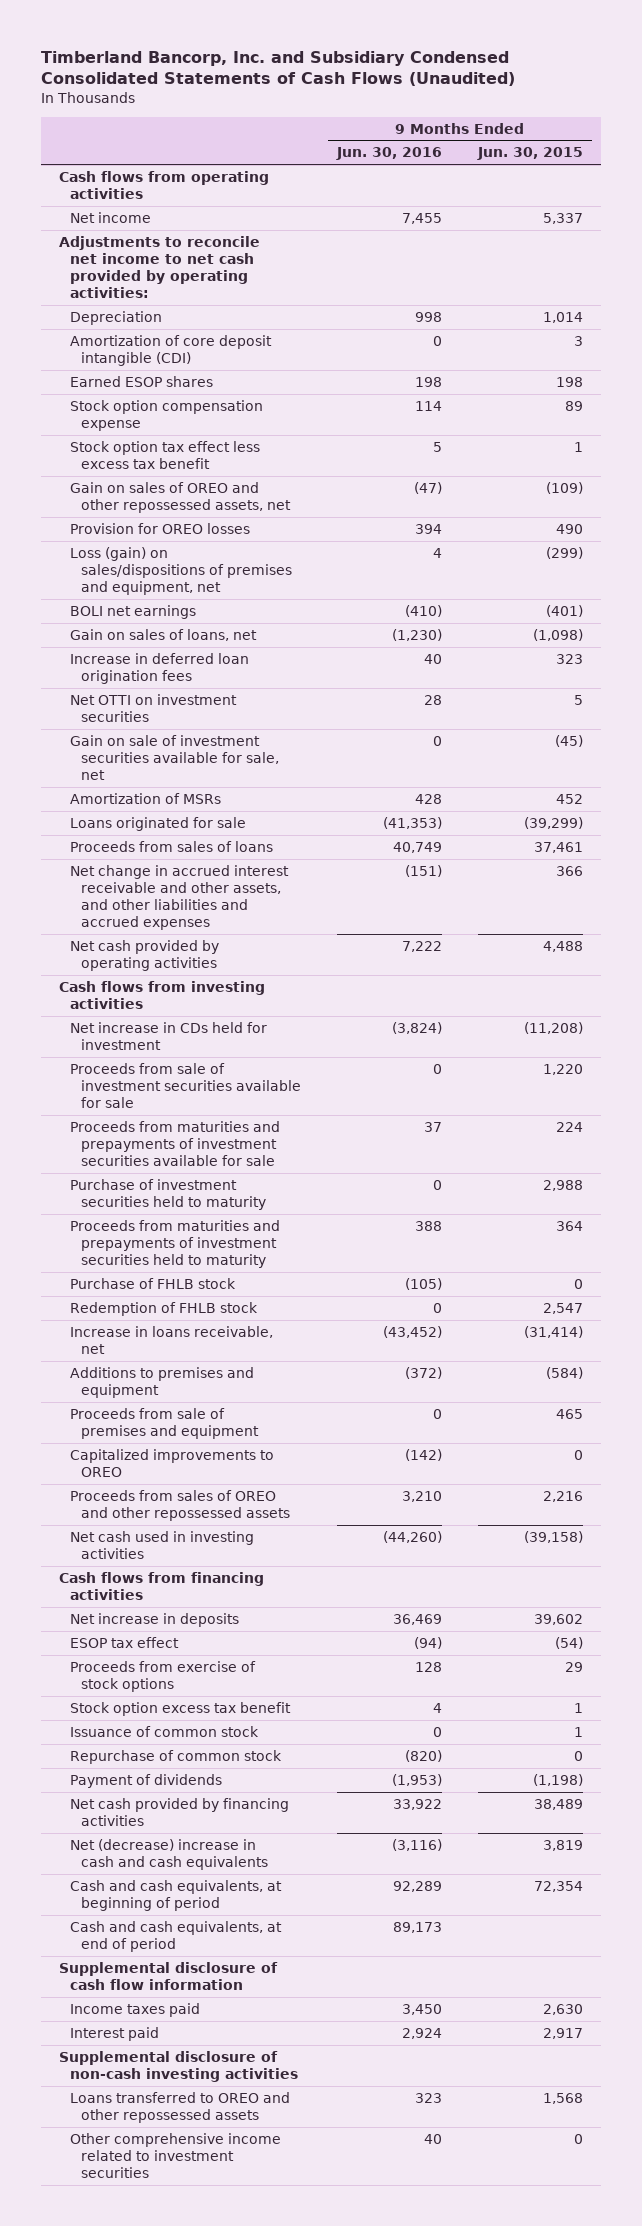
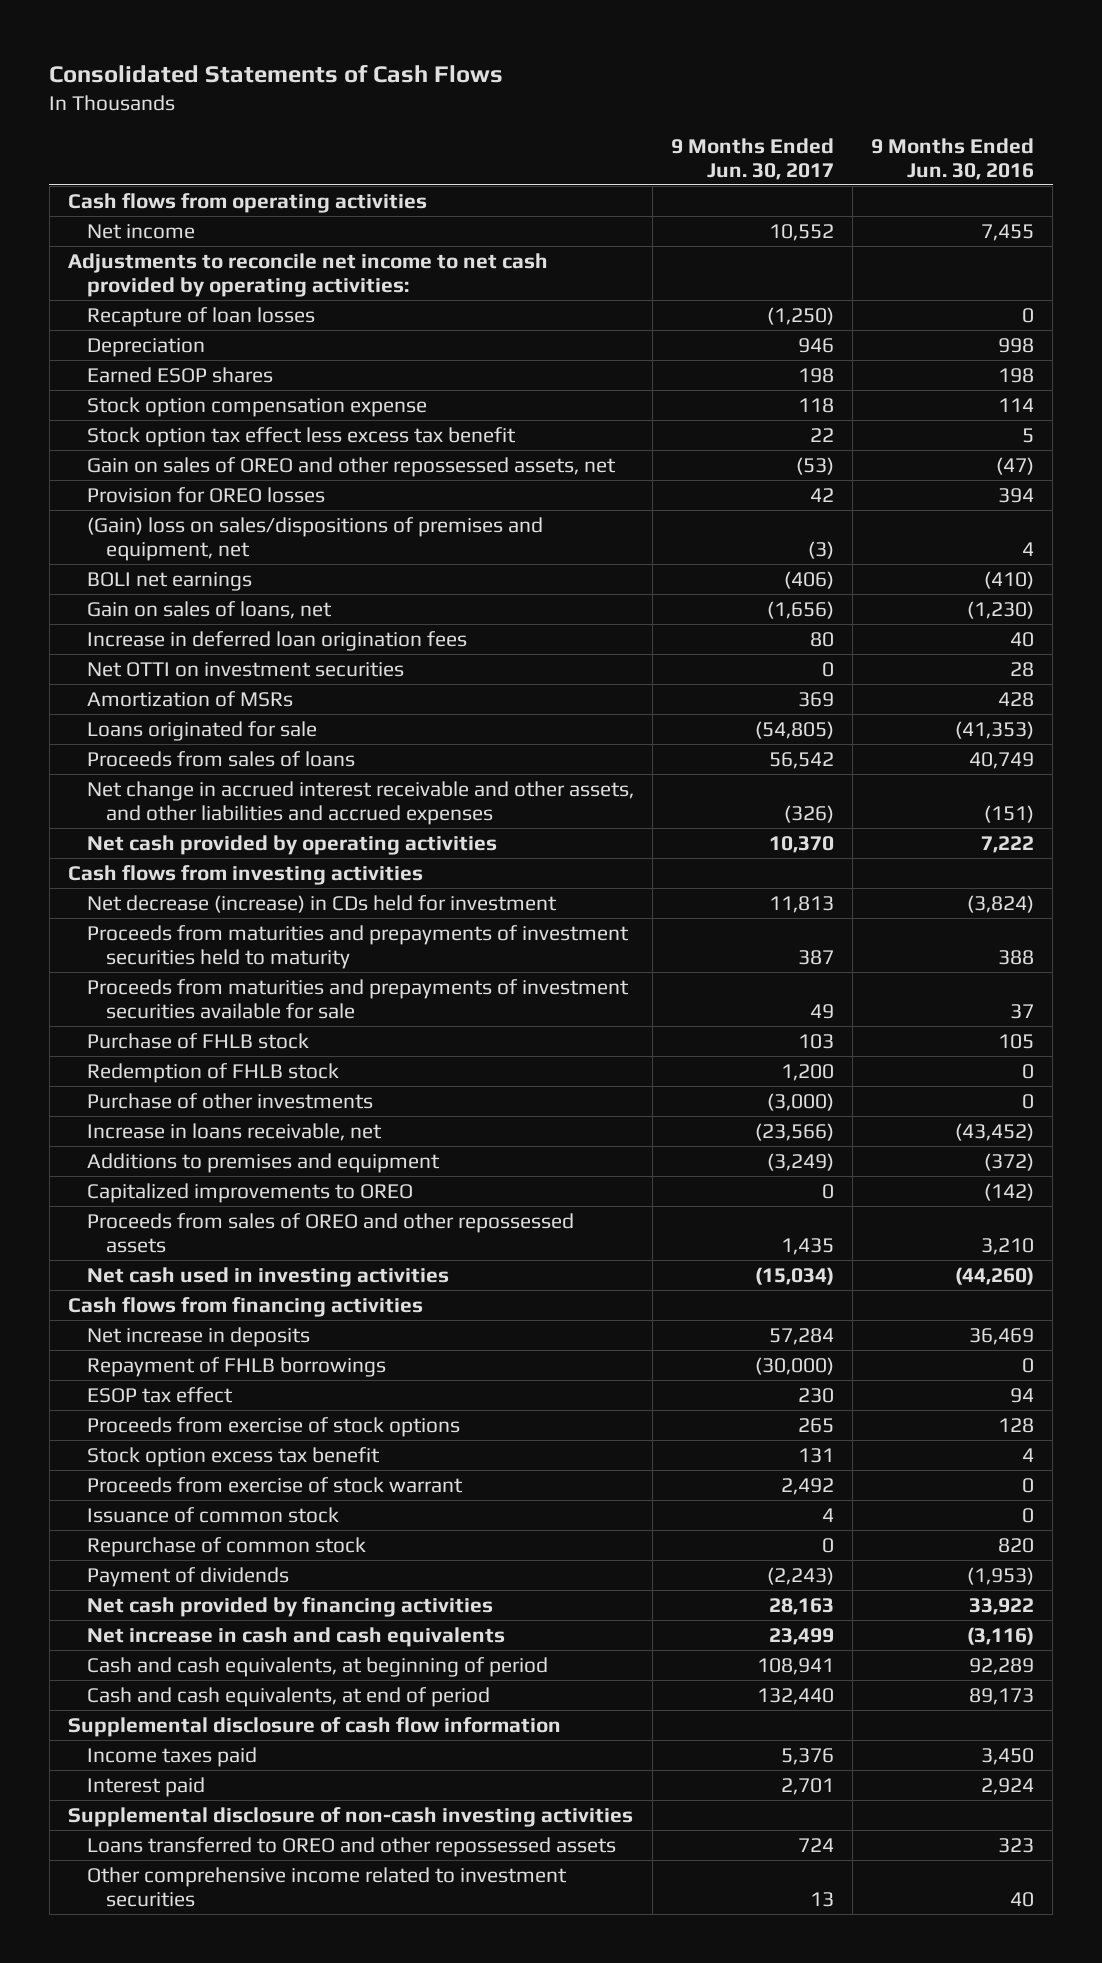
[41,50,516,87] Timberland Bancorp, Inc. and Subsidiary Condensed Consolidated Statements of Cash Flows (Unaudited) -> [49,63,504,83] Consolidated Statements of Cash Flows
[476,147,583,161] Jun. 30, 2015 -> none
none -> [671,137,835,180] 9 Months Ended Jun. 30, 2017
none -> [86,306,315,327] Recapture of loan losses
[70,334,273,366] Amortization of core deposit intangible (CDI) -> none
[70,546,293,595] Loss (gain) on sales/dispositions of premises and equipment, net -> [86,516,543,561] (Gain) loss on sales/dispositions of premises and equipment, net
[70,734,280,780] Gain on sale of investment securities available for sale, net -> none
[70,1062,302,1108] Proceeds from sale of investment securities available for sale -> none
[70,1178,267,1210] Purchase of investment securities held to maturity -> none
[70,1021,268,1050] Net increase in CDs held for investment -> [86,894,557,913] Net decrease (increase) in CDs held for investment
[70,1120,281,1166] Proceeds from maturities and prepayments of investment securities available for sale -> [86,978,629,1019] Proceeds from maturities and prepayments of investment securities available for sale
[405,1277,443,1290] (105) -> [998,1033,1035,1049] 105
none -> [86,1092,373,1109] Purchase of other investments
[70,1407,260,1439] Proceeds from sale of premises and equipment -> none
none -> [86,1356,386,1377] Repayment of FHLB borrowings
[414,1636,443,1649] (94) -> [1010,1387,1035,1403] 94
none -> [86,1476,463,1493] Proceeds from exercise of stock warrant
[405,1749,443,1762] (820) -> [998,1537,1035,1553] 820
[70,1838,269,1870] Net (decrease) increase in cash and cash equivalents -> [86,1626,505,1647] Net increase in cash and cash equivalents

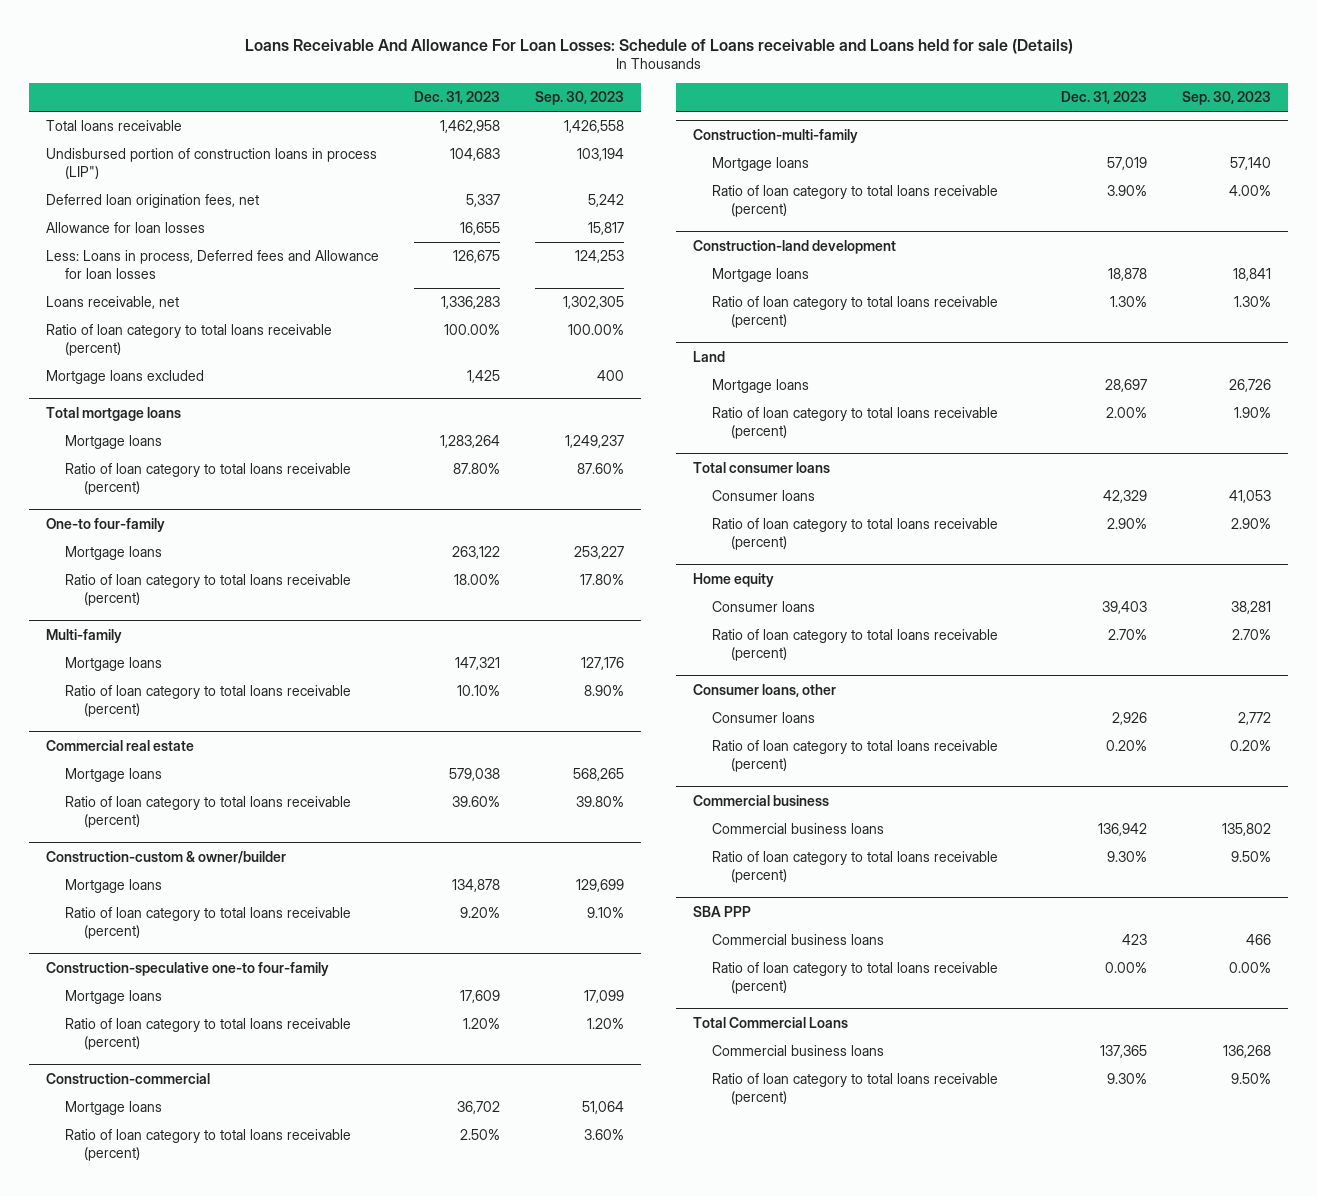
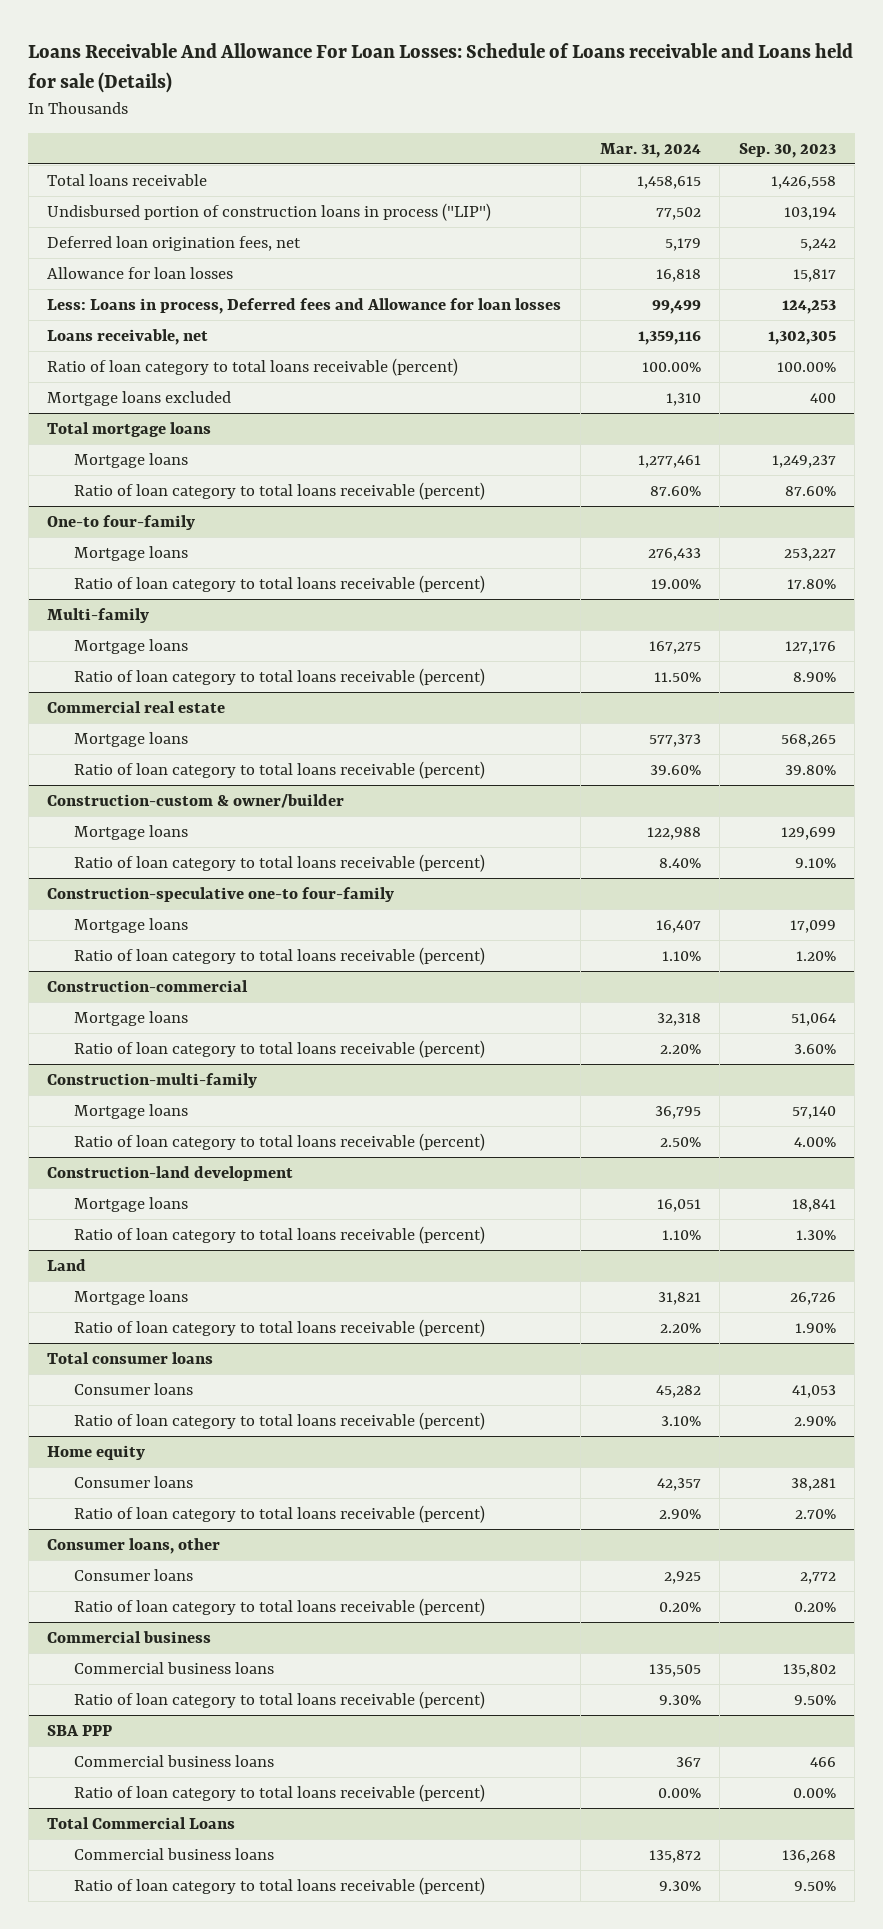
[414,91,501,105] Dec. 31, 2023 -> none
none -> [599,143,701,159] Mar. 31, 2024
[46,148,378,179] Undisbursed portion of construction loans in process (LIP") -> [47,202,492,221] Undisbursed portion of construction loans in process ("LIP")

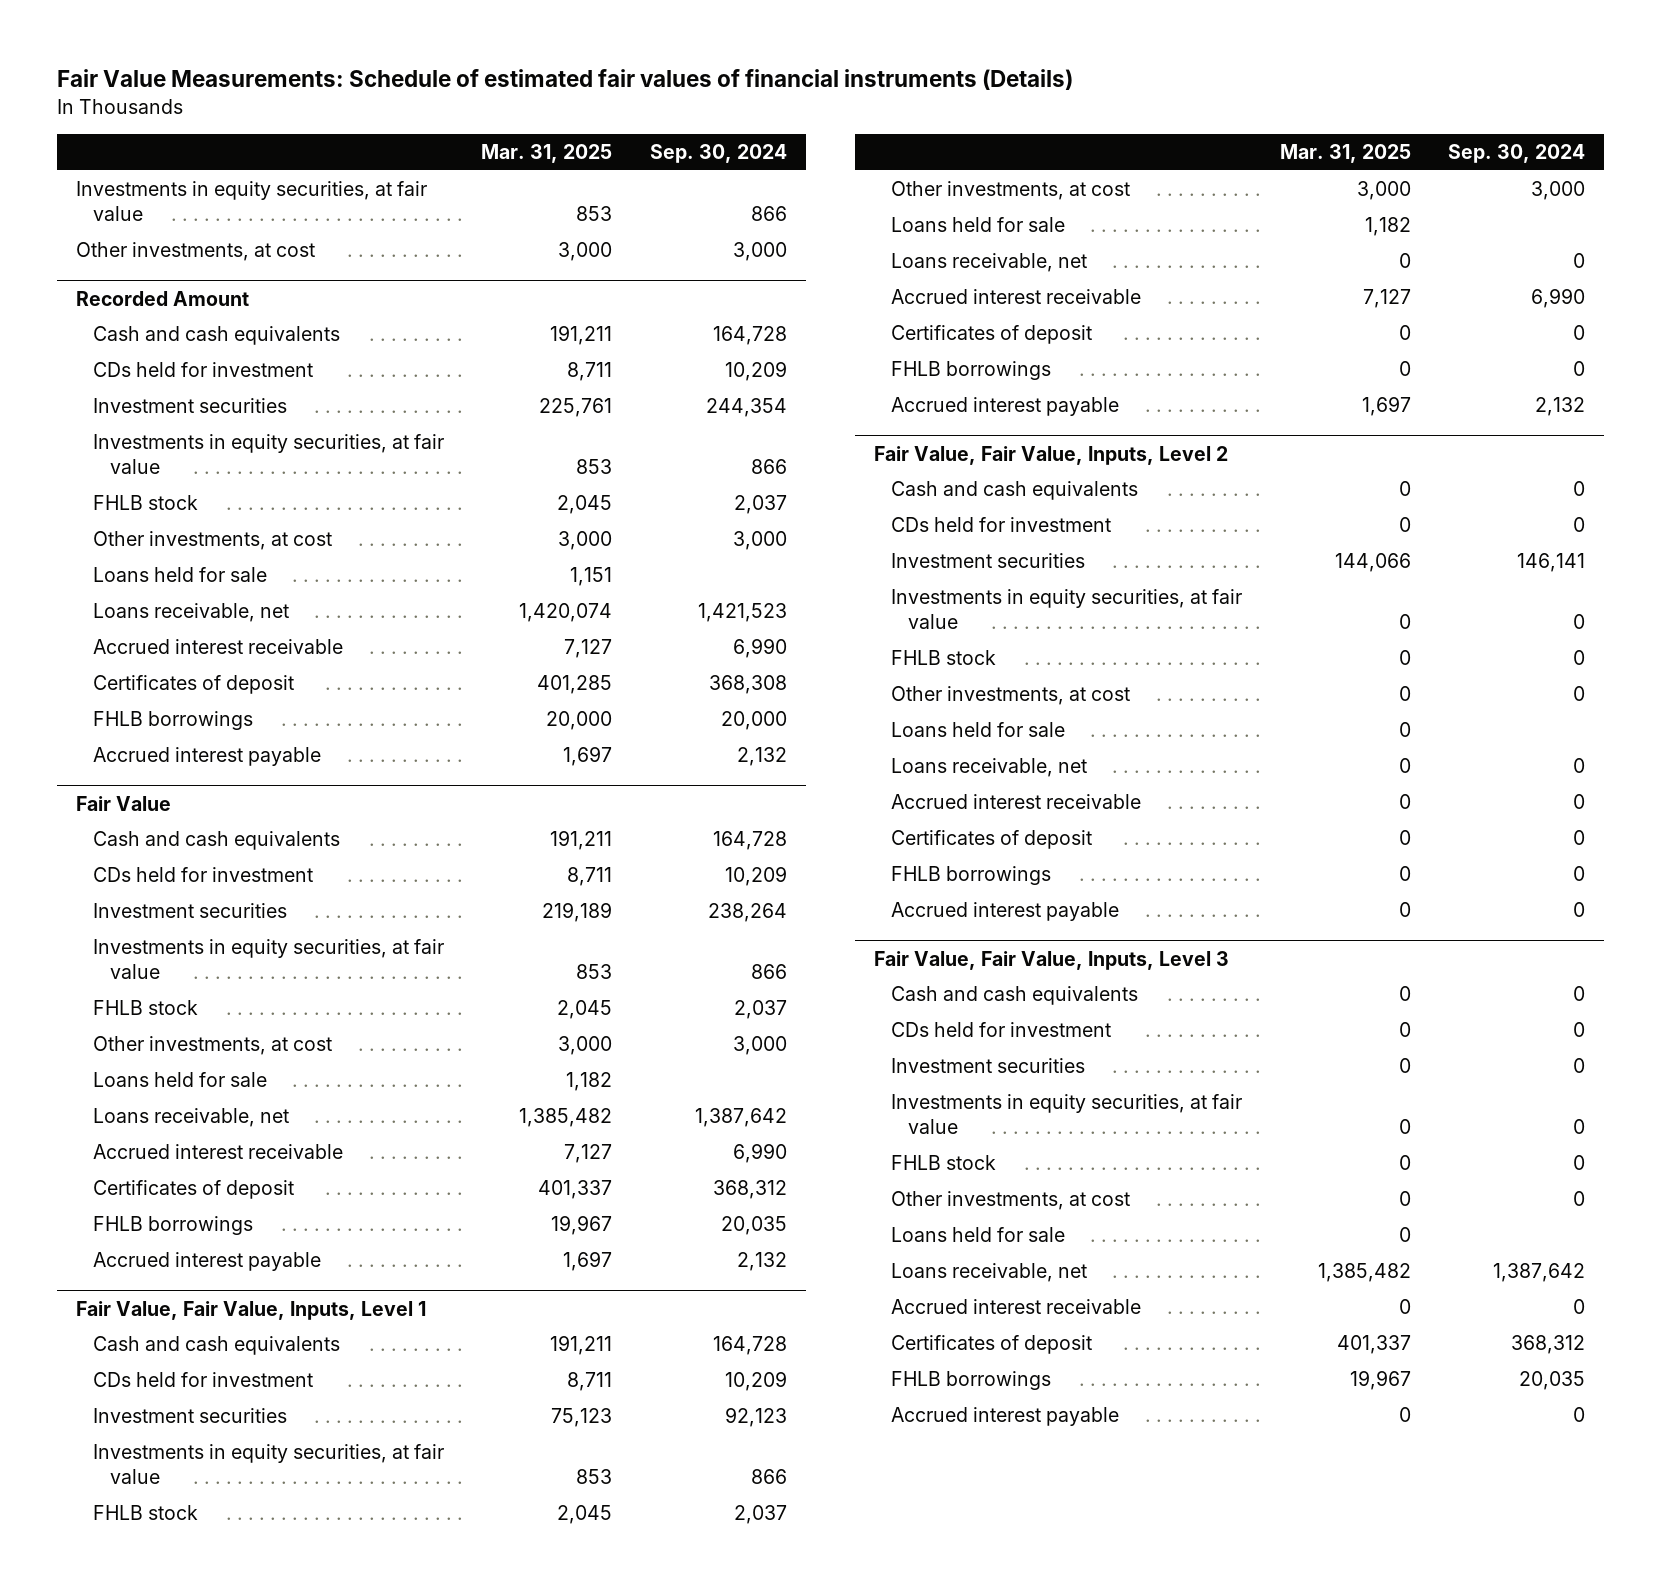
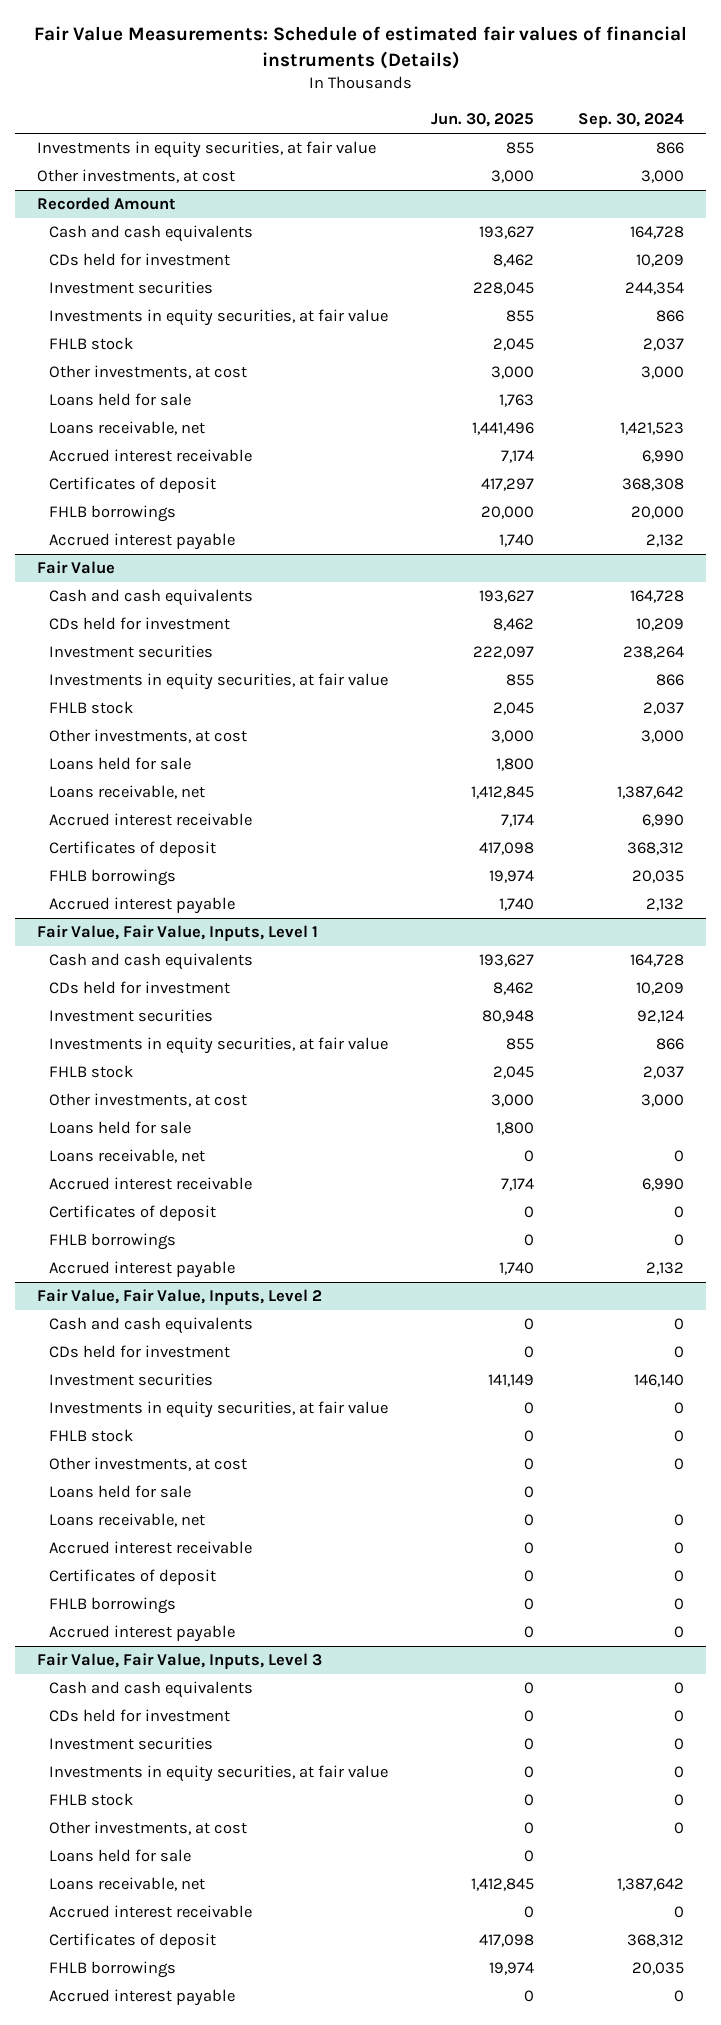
[481,143,613,163] Mar. 31, 2025 -> none
none -> [431,113,535,128] Jun. 30, 2025
[725,1407,788,1428] 92,123 -> [637,1010,685,1024] 92,124
[1517,553,1586,573] 146,141 -> [634,1374,685,1388] 146,140

